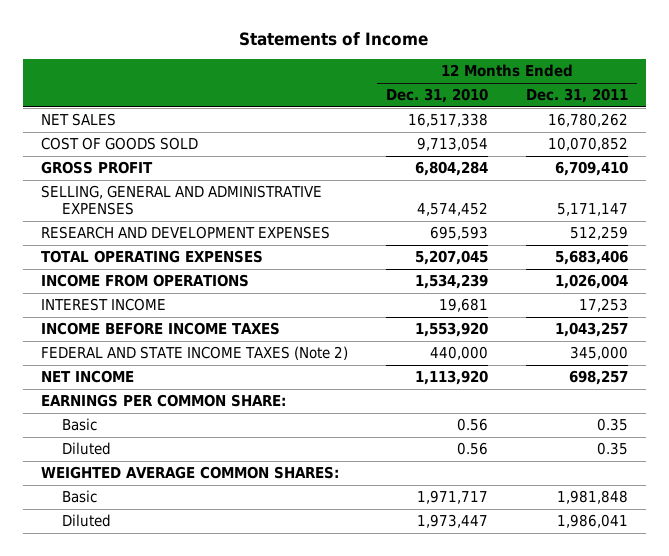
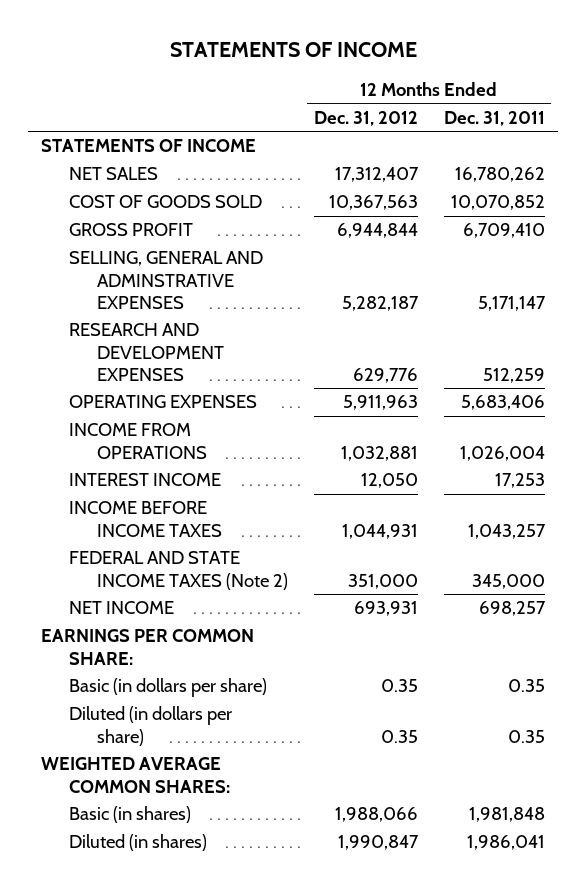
[239,31,429,46] Statements of Income -> [170,42,418,58] STATEMENTS OF INCOME
[385,88,488,104] Dec. 31, 2010 -> none
none -> [313,110,418,126] Dec. 31, 2012
none -> [41,139,257,153] STATEMENTS OF INCOME
[41,185,323,216] SELLING, GENERAL AND ADMINISTRATIVE EXPENSES -> [68,251,263,309] SELLING, GENERAL AND ADMINSTRATIVE EXPENSES
[41,250,264,264] TOTAL OPERATING EXPENSES -> [68,395,257,409] OPERATING EXPENSES
[62,418,98,432] Basic -> [68,678,267,698] Basic (in dollars per share)
[62,442,112,456] Diluted -> [68,706,232,746] Diluted (in dollars per share)
[62,490,98,504] Basic -> [68,806,191,824] Basic (in shares)
[62,514,112,528] Diluted -> [68,834,207,852] Diluted (in shares)

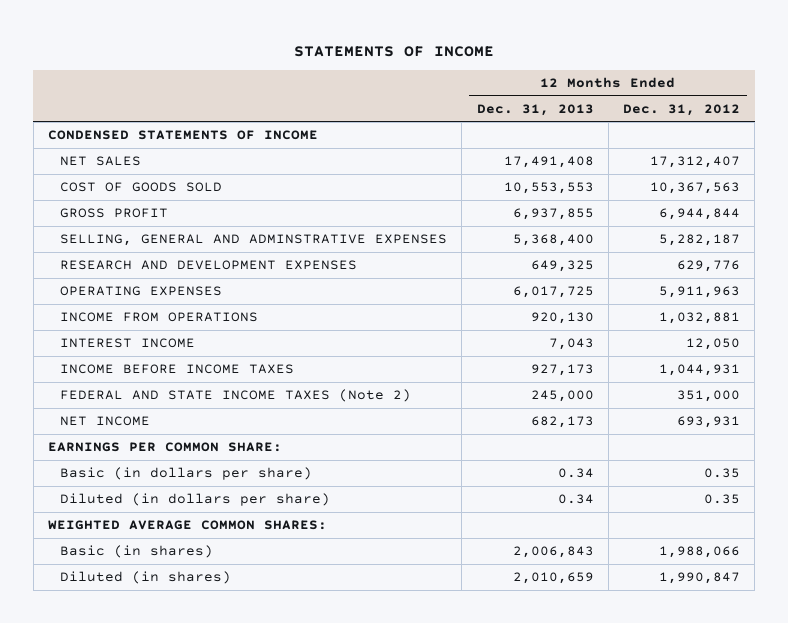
[443,110,545,126] Dec. 31, 2011 -> none
none -> [476,103,594,116] Dec. 31, 2013
[41,139,257,153] STATEMENTS OF INCOME -> [47,130,318,141] CONDENSED STATEMENTS OF INCOME

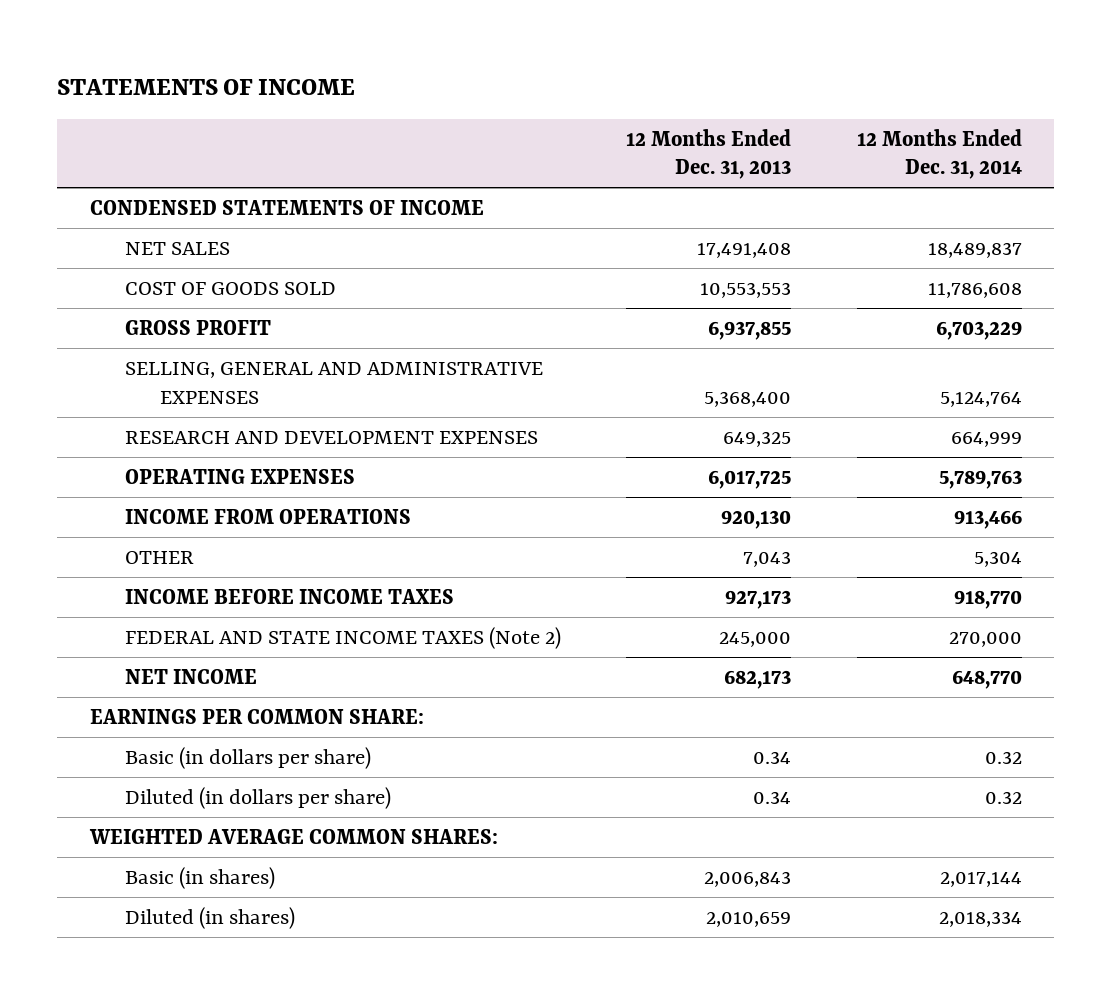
[622,103,740,116] Dec. 31, 2012 -> none
none -> [856,128,1022,180] 12 Months Ended Dec. 31, 2014
[60,234,448,247] SELLING, GENERAL AND ADMINSTRATIVE EXPENSES -> [125,361,544,404] SELLING, GENERAL AND ADMINISTRATIVE EXPENSES
[60,338,196,349] INTEREST INCOME -> [125,550,195,564] OTHER

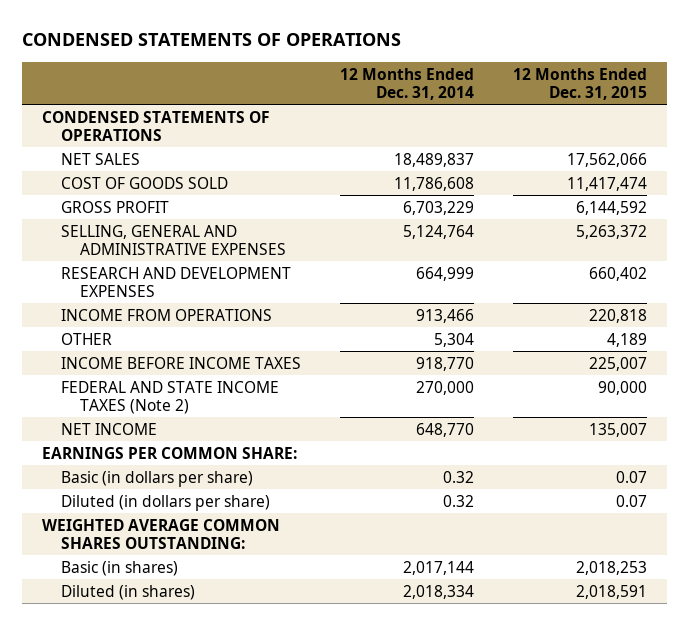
[57,78,356,95] STATEMENTS OF INCOME -> [21,33,401,47] CONDENSED STATEMENTS OF OPERATIONS
[626,128,792,180] 12 Months Ended Dec. 31, 2013 -> none
none -> [513,67,648,100] 12 Months Ended Dec. 31, 2015
[89,199,484,215] CONDENSED STATEMENTS OF INCOME -> [41,110,270,141] CONDENSED STATEMENTS OF OPERATIONS
[125,468,356,484] OPERATING EXPENSES -> none
[88,828,498,844] WEIGHTED AVERAGE COMMON SHARES: -> [41,518,280,549] WEIGHTED AVERAGE COMMON SHARES OUTSTANDING:

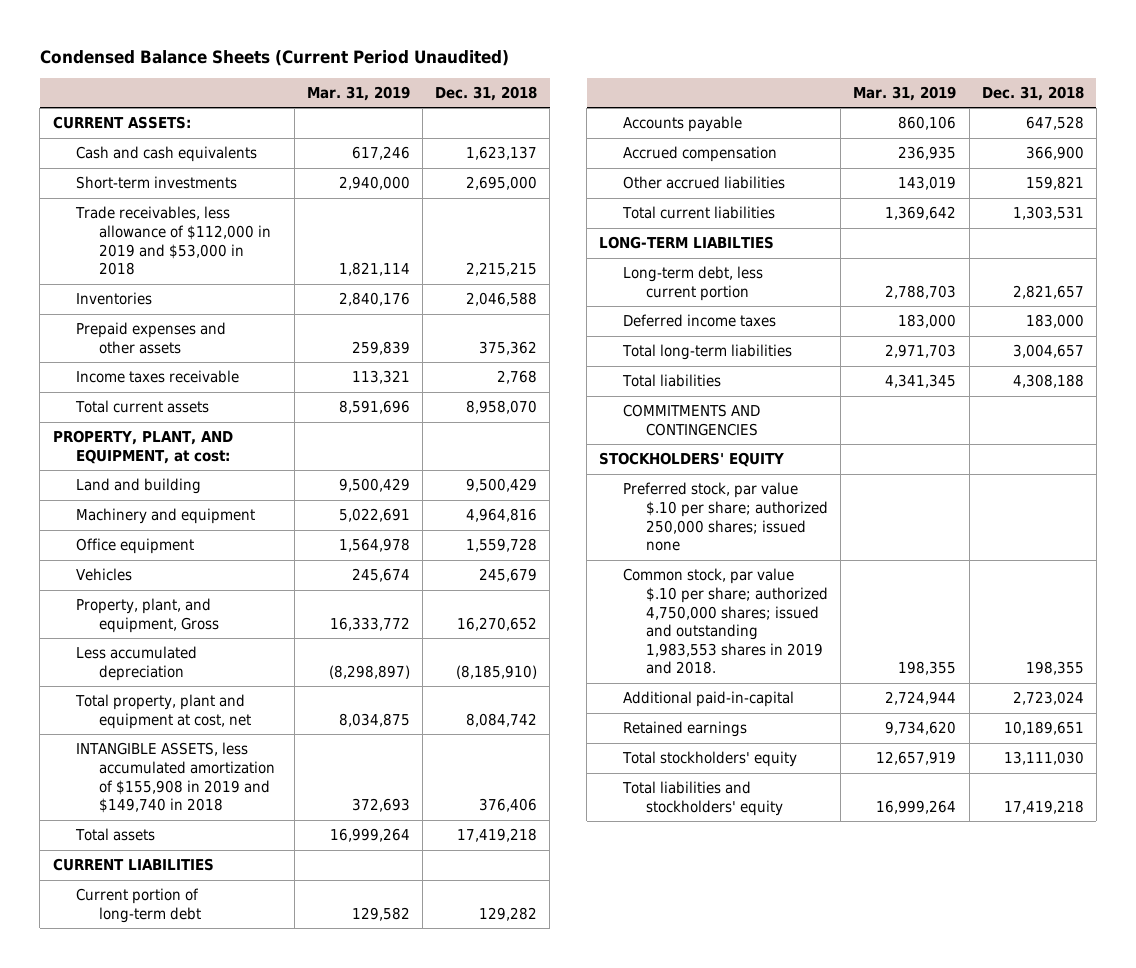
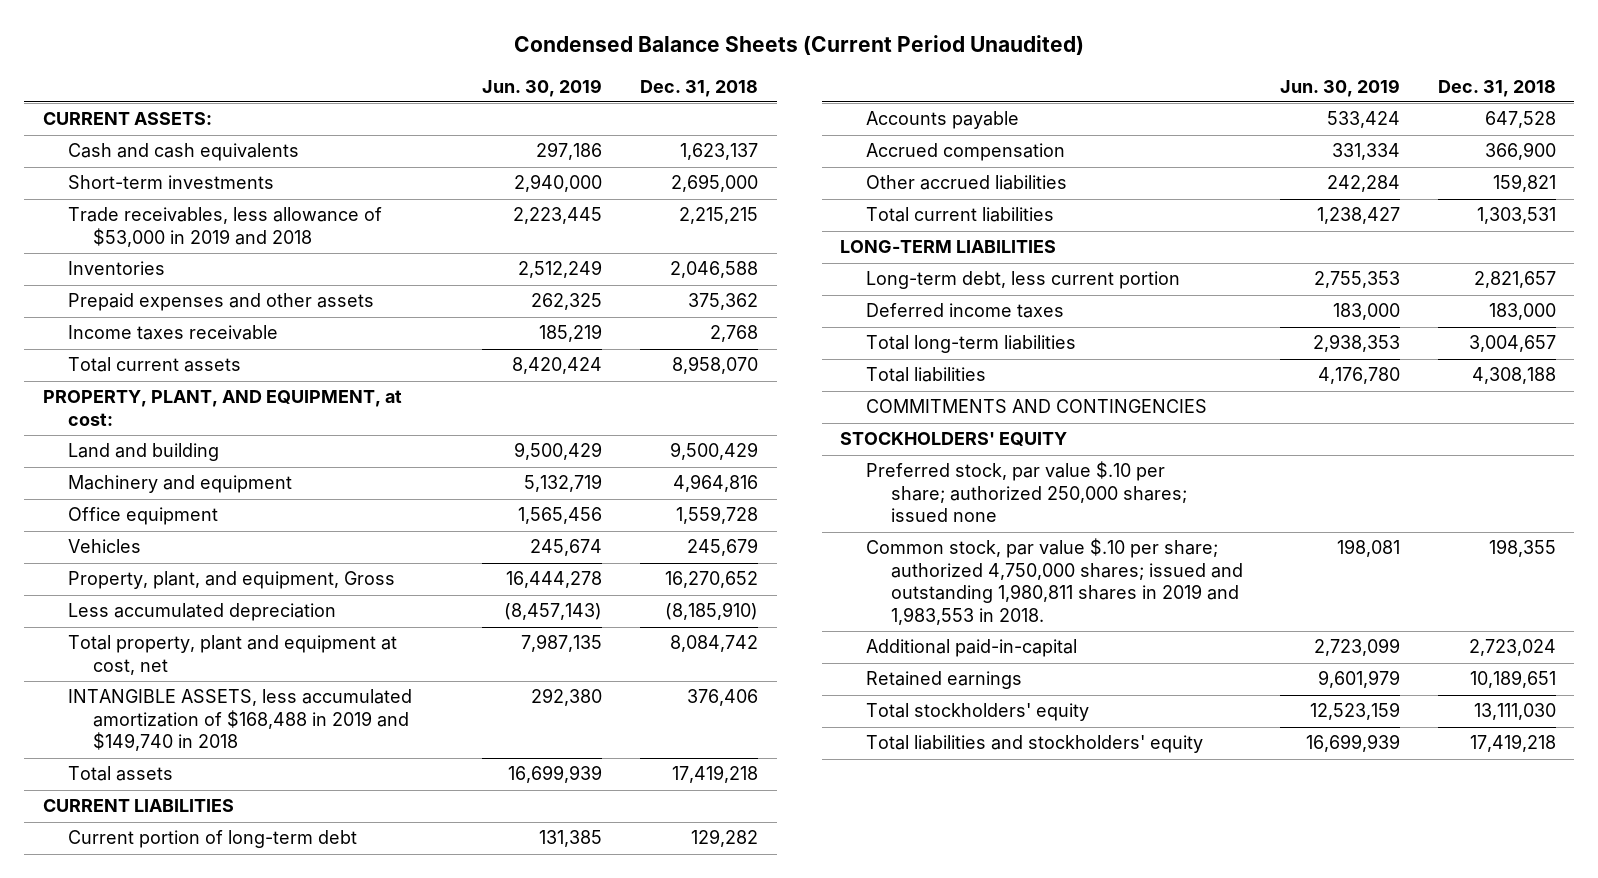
[306,85,410,101] Mar. 31, 2019 -> none
none -> [482,78,603,97] Jun. 30, 2019
[74,206,272,276] Trade receivables, less allowance of $112,000 in 2019 and $53,000 in 2018 -> [67,207,382,247] Trade receivables, less allowance of $53,000 in 2019 and 2018
[75,742,276,814] INTANGIBLE ASSETS, less accumulated amortization of $155,908 in 2019 and $149,740 in 2018 -> [67,689,412,752] INTANGIBLE ASSETS, less accumulated amortization of $168,488 in 2019 and $149,740 in 2018
[599,236,775,250] LONG-TERM LIABILTIES -> [840,240,1057,254] LONG-TERM LIABILITIES
[622,568,829,675] Common stock, par value $.10 per share; authorized 4,750,000 shares; issued and outstanding 1,983,553 shares in 2019 and 2018. -> [865,538,1243,625] Common stock, par value $.10 per share; authorized 4,750,000 shares; issued and outstanding 1,980,811 shares in 2019 and 1,983,553 in 2018.

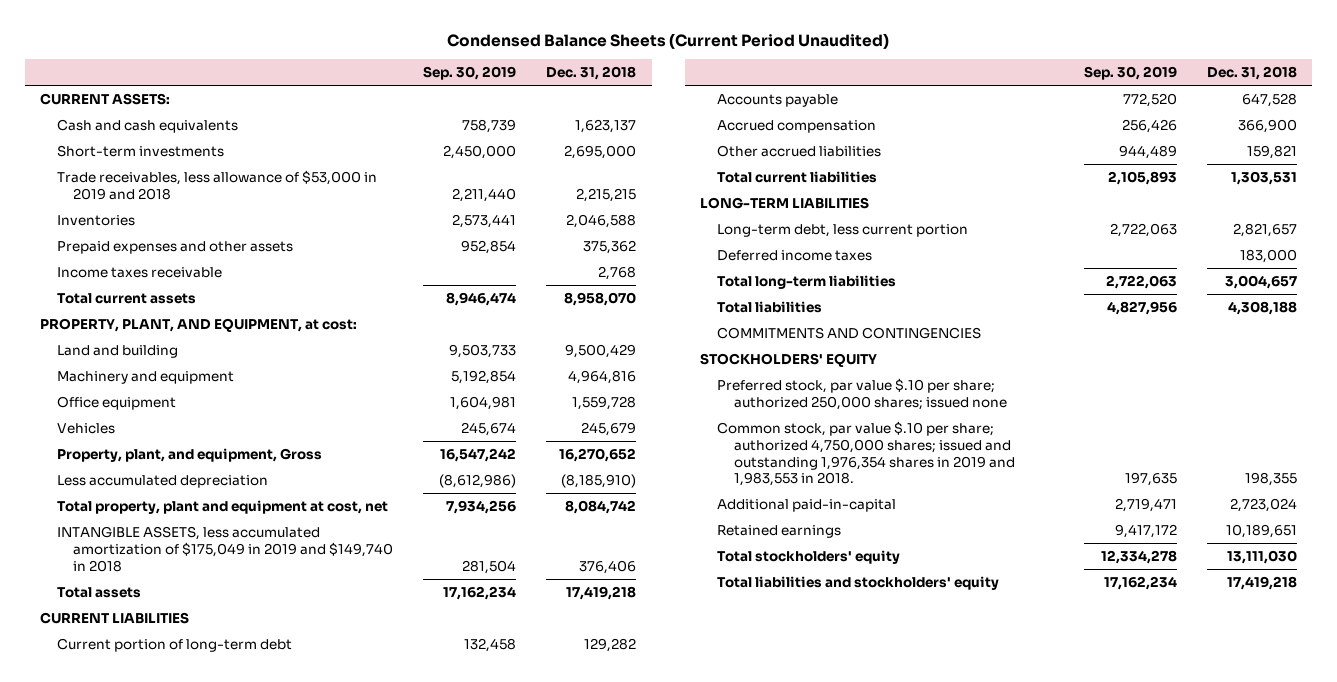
[482,78,603,97] Jun. 30, 2019 -> none
none -> [423,66,517,81] Sep. 30, 2019
[67,689,412,752] INTANGIBLE ASSETS, less accumulated amortization of $168,488 in 2019 and $149,740 in 2018 -> [56,525,394,572] INTANGIBLE ASSETS, less accumulated amortization of $175,049 in 2019 and $149,740 in 2018
[865,538,1243,625] Common stock, par value $.10 per share; authorized 4,750,000 shares; issued and outstanding 1,980,811 shares in 2019 and 1,983,553 in 2018. -> [716,420,1015,487] Common stock, par value $.10 per share; authorized 4,750,000 shares; issued and outstanding 1,976,354 shares in 2019 and 1,983,553 in 2018.

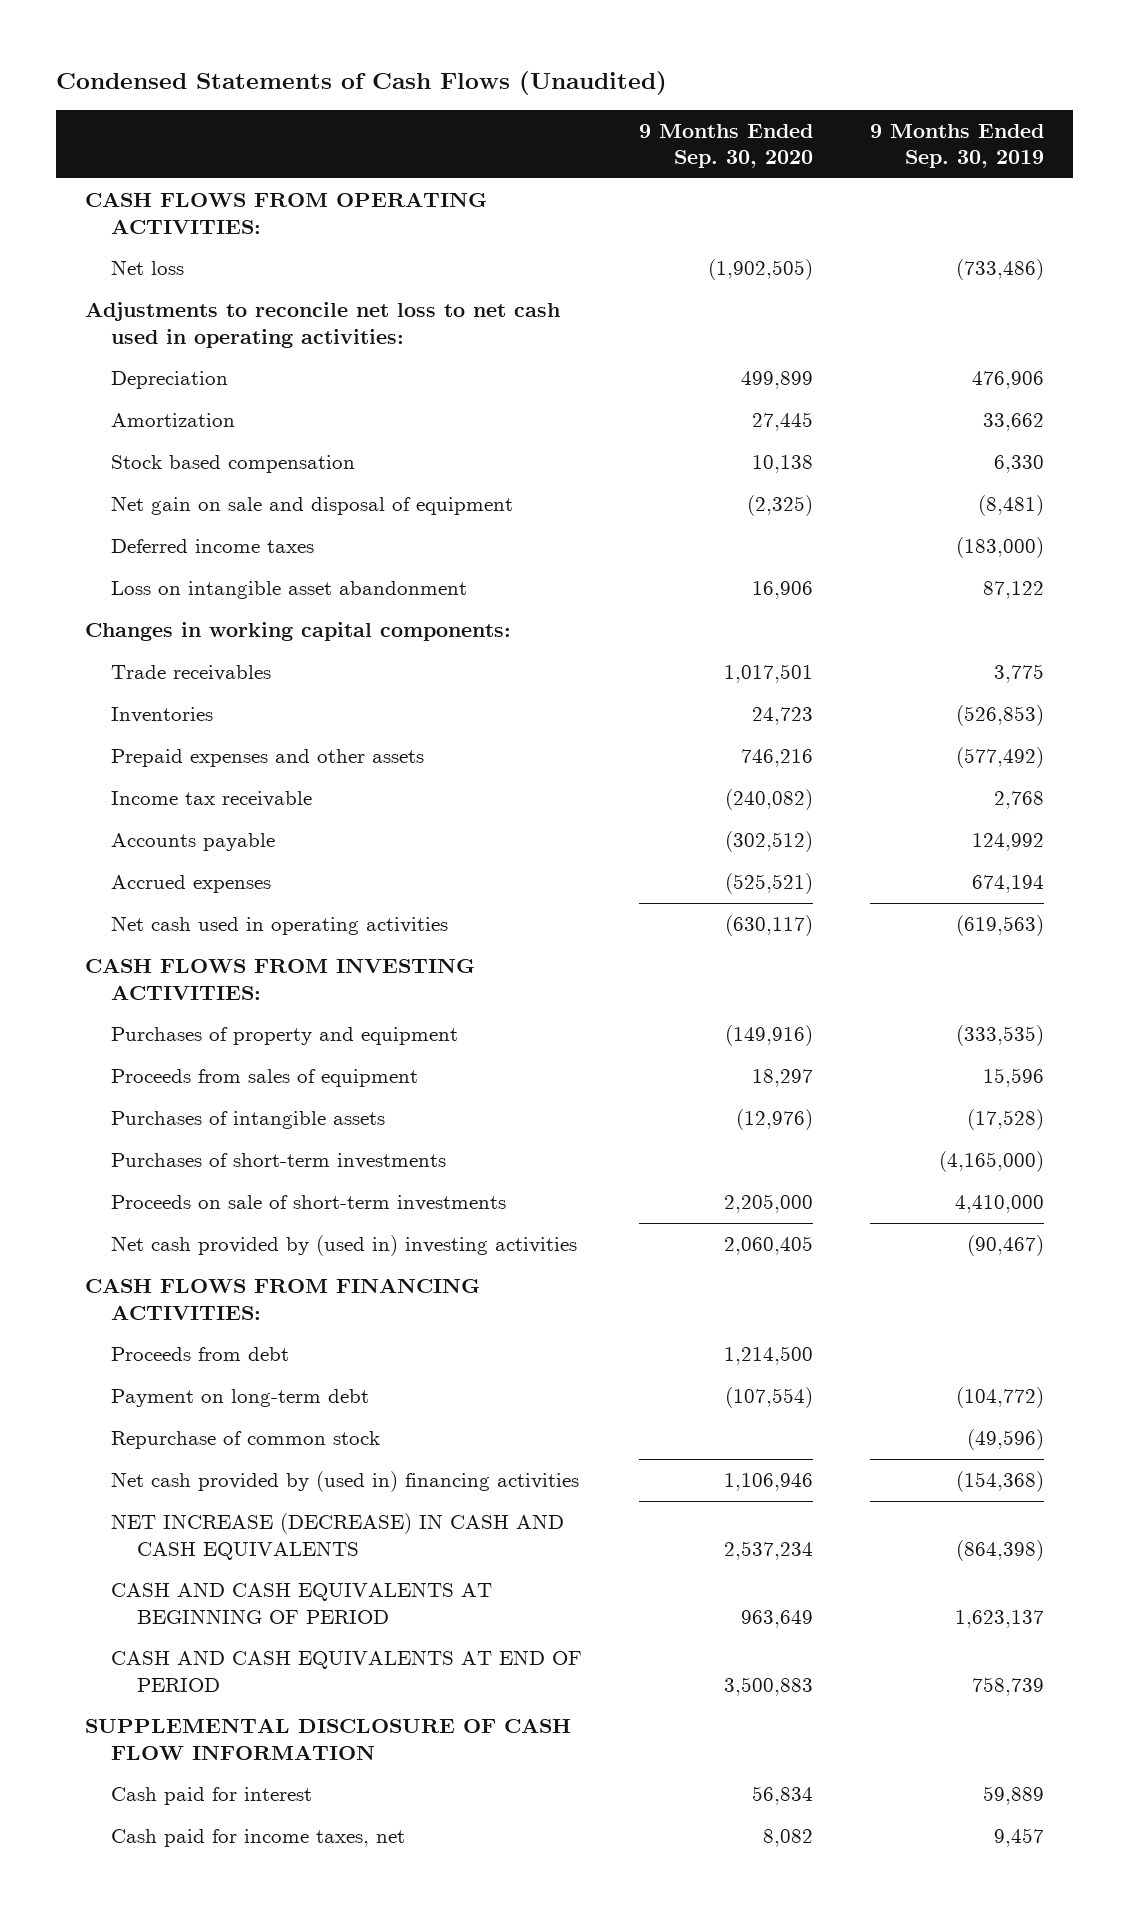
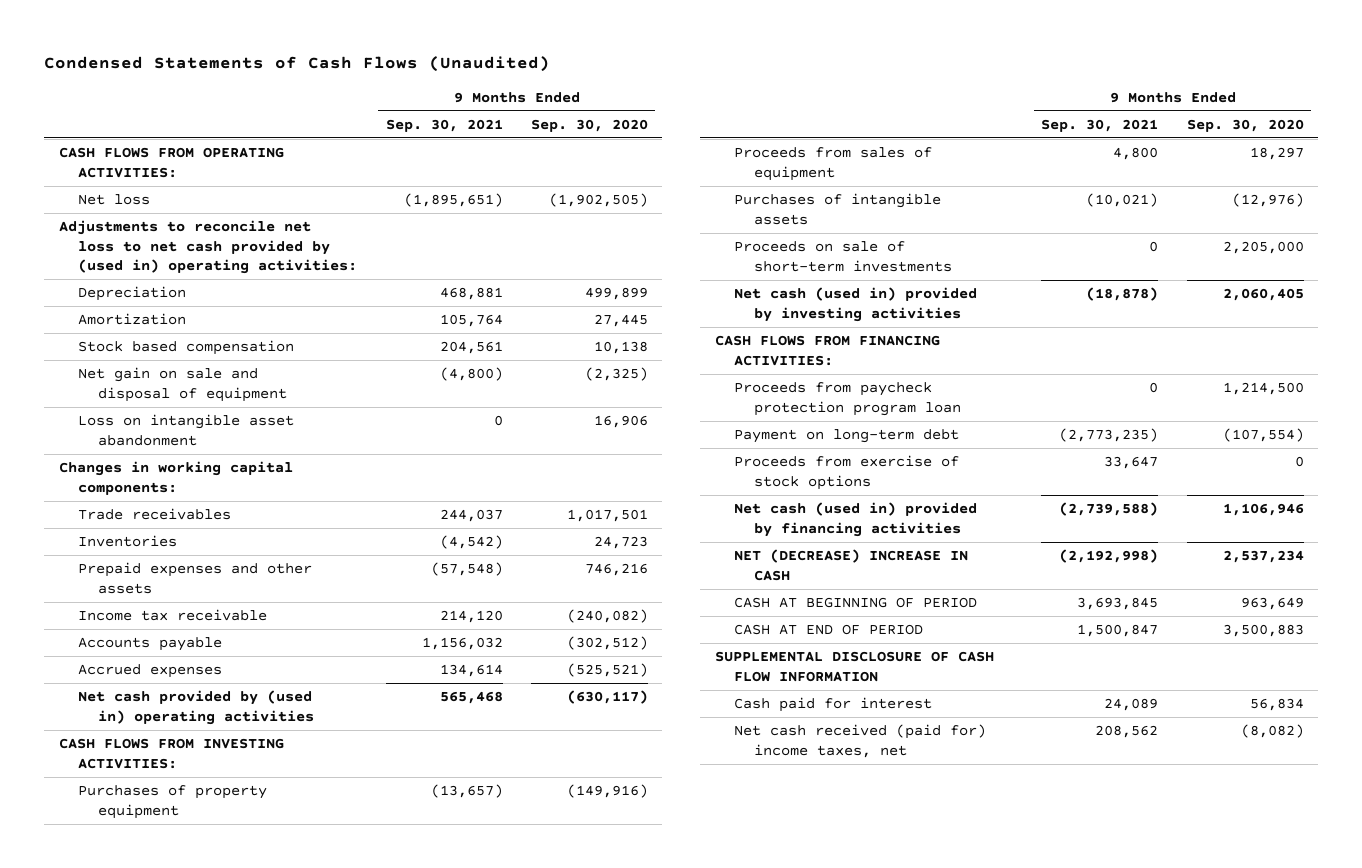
[870,123,1045,169] 9 Months Ended Sep. 30, 2019 -> none
none -> [385,118,503,132] Sep. 30, 2021
[84,302,560,348] Adjustments to reconcile net loss to net cash used in operating activities: -> [58,220,358,275] Adjustments to reconcile net loss to net cash provided by (used in) operating activities:
[110,539,314,554] Deferred income taxes -> none
[110,916,448,936] Net cash used in operating activities -> [78,690,314,725] Net cash provided by (used in) operating activities
[110,1027,458,1046] Purchases of property and equipment -> [78,785,268,819] Purchases of property equipment
[110,1153,446,1170] Purchases of short-term investments -> none
[110,1235,577,1257] Net cash provided by (used in) investing activities -> [734,287,978,322] Net cash (used in) provided by investing activities
[110,1347,289,1362] Proceeds from debt -> [734,382,961,416] Proceeds from paycheck protection program loan
[110,1431,380,1450] Repurchase of common stock -> none
none -> [734,455,960,490] Proceeds from exercise of stock options
[110,1471,579,1493] Net cash provided by (used in) financing activities -> [734,502,978,537] Net cash (used in) provided by financing activities
[110,1513,564,1560] NET INCREASE (DECREASE) IN CASH AND CASH EQUIVALENTS -> [734,549,969,581] NET (DECREASE) INCREASE IN CASH
[110,1582,492,1624] CASH AND CASH EQUIVALENTS AT BEGINNING OF PERIOD -> [734,597,978,609] CASH AT BEGINNING OF PERIOD
[110,1650,582,1692] CASH AND CASH EQUIVALENTS AT END OF PERIOD -> [734,624,924,636] CASH AT END OF PERIOD
[110,1829,405,1848] Cash paid for income taxes, net -> [734,724,987,758] Net cash received (paid for) income taxes, net
[762,1829,813,1848] 8,082 -> [1240,724,1304,739] (8,082)

